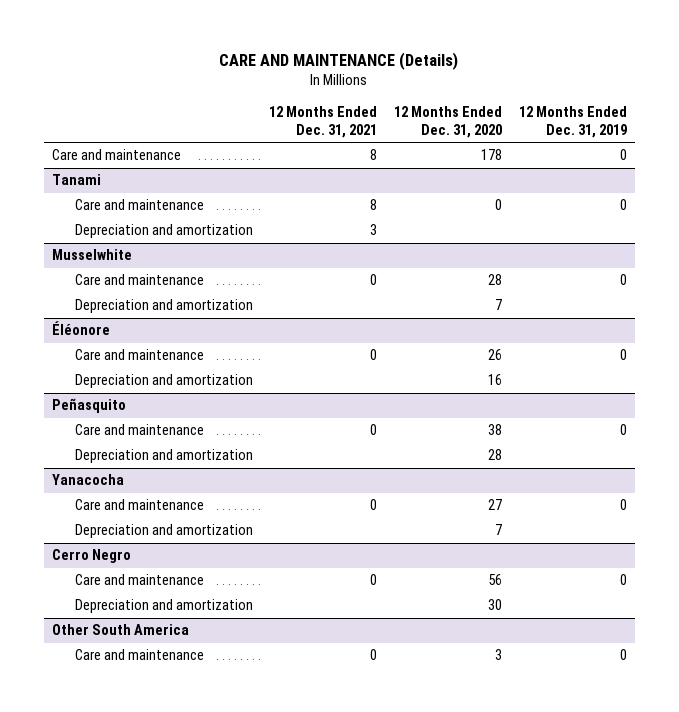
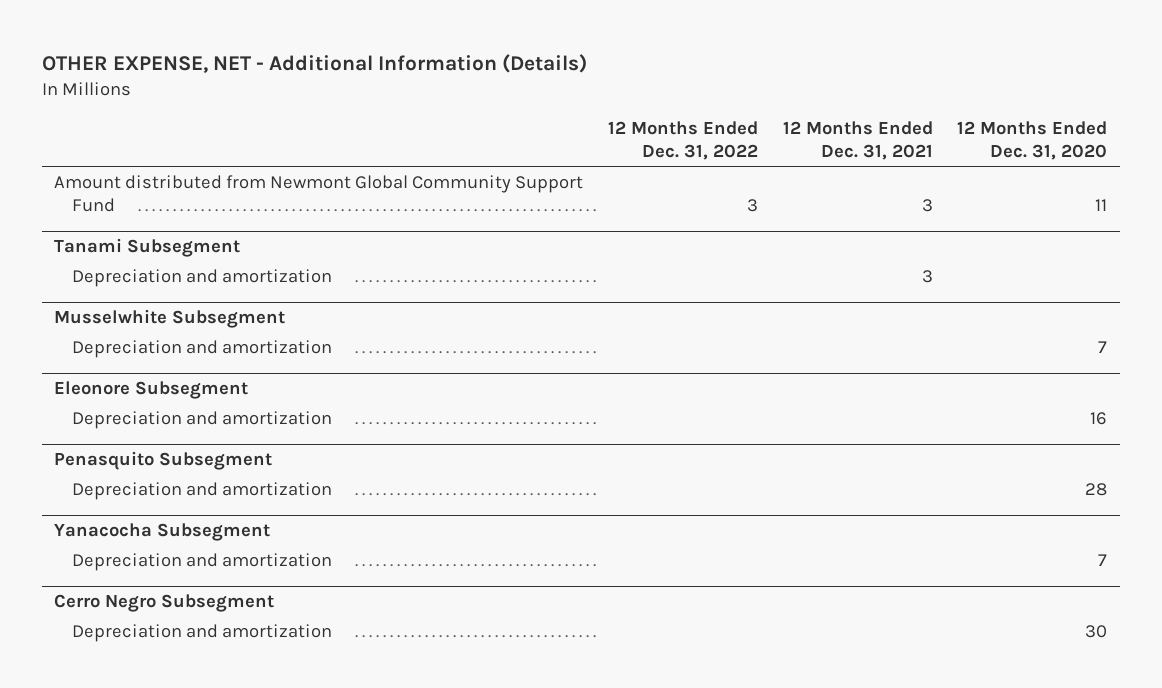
[219,52,459,71] CARE AND MAINTENANCE (Details) -> [41,54,587,74] OTHER EXPENSE, NET - Additional Information (Details)
[518,106,627,139] 12 Months Ended Dec. 31, 2019 -> none
none -> [608,121,759,161] 12 Months Ended Dec. 31, 2022
[52,149,182,161] Care and maintenance -> none
[74,199,204,211] Care and maintenance -> none
none -> [54,174,584,212] Amount distributed from Newmont Global Community Support Fund
[52,174,102,186] Tanami -> [54,238,241,258] Tanami Subsegment
[74,274,204,286] Care and maintenance -> none
[52,249,133,261] Musselwhite -> [54,309,286,329] Musselwhite Subsegment
[74,349,204,361] Care and maintenance -> none
[52,321,111,336] Éléonore -> [54,381,249,400] Eleonore Subsegment
[74,424,204,436] Care and maintenance -> none
[52,398,127,414] Peñasquito -> [54,451,273,471] Penasquito Subsegment
[74,499,204,511] Care and maintenance -> none
[52,474,125,486] Yanacocha -> [54,523,271,542] Yanacocha Subsegment
[74,574,204,586] Care and maintenance -> none
[52,549,132,564] Cerro Negro -> [54,594,275,613] Cerro Negro Subsegment
[52,624,190,636] Other South America -> none
[74,649,204,661] Care and maintenance -> none

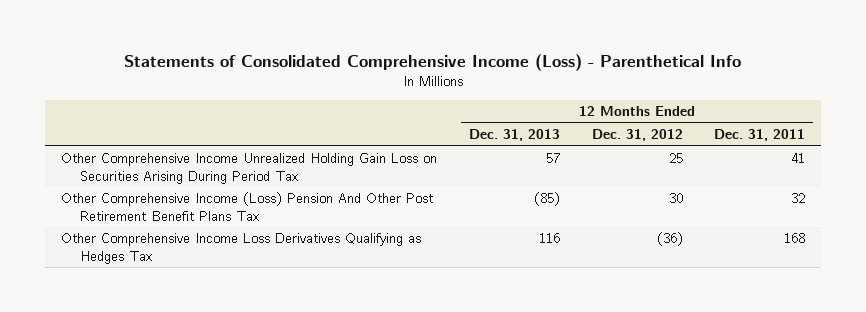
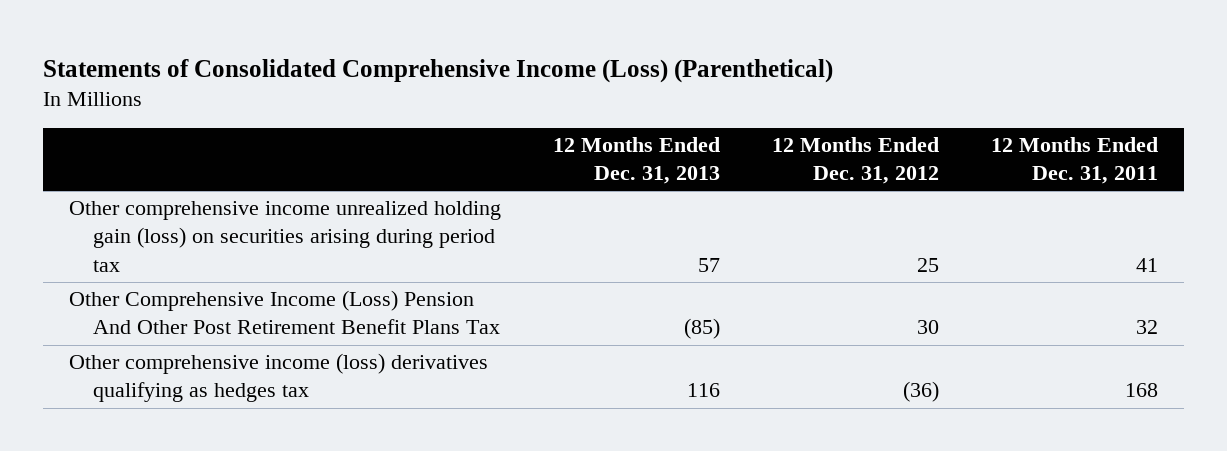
[124,53,742,71] Statements of Consolidated Comprehensive Income (Loss) - Parenthetical Info -> [42,58,833,83] Statements of Consolidated Comprehensive Income (Loss) (Parenthetical)
[60,153,437,184] Other Comprehensive Income Unrealized Holding Gain Loss on Securities Arising During Period Tax -> [68,201,501,272] Other comprehensive income unrealized holding gain (loss) on securities arising during period tax
[60,233,421,264] Other Comprehensive Income Loss Derivatives Qualifying as Hedges Tax -> [68,353,488,403] Other comprehensive income (loss) derivatives qualifying as hedges tax

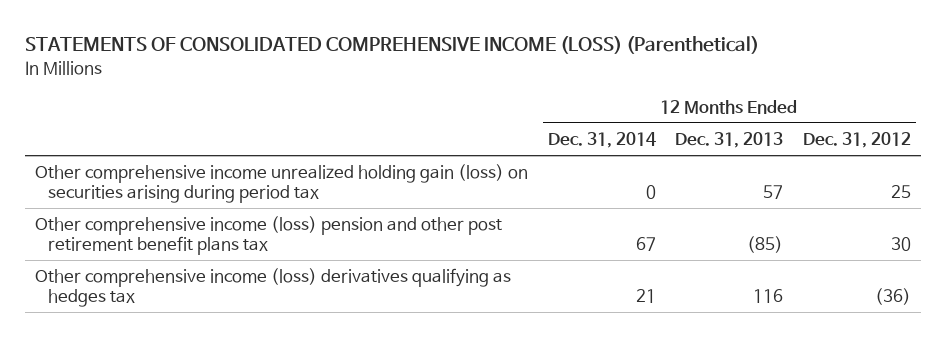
[42,58,833,83] Statements of Consolidated Comprehensive Income (Loss) (Parenthetical) -> [25,36,760,55] STATEMENTS OF CONSOLIDATED COMPREHENSIVE INCOME (LOSS) (Parenthetical)
[990,137,1158,185] 12 Months Ended Dec. 31, 2011 -> none
none -> [547,131,656,148] Dec. 31, 2014
[68,290,500,335] Other Comprehensive Income (Loss) Pension And Other Post Retirement Benefit Plans Tax -> [35,216,503,255] Other comprehensive income (loss) pension and other post retirement benefit plans tax

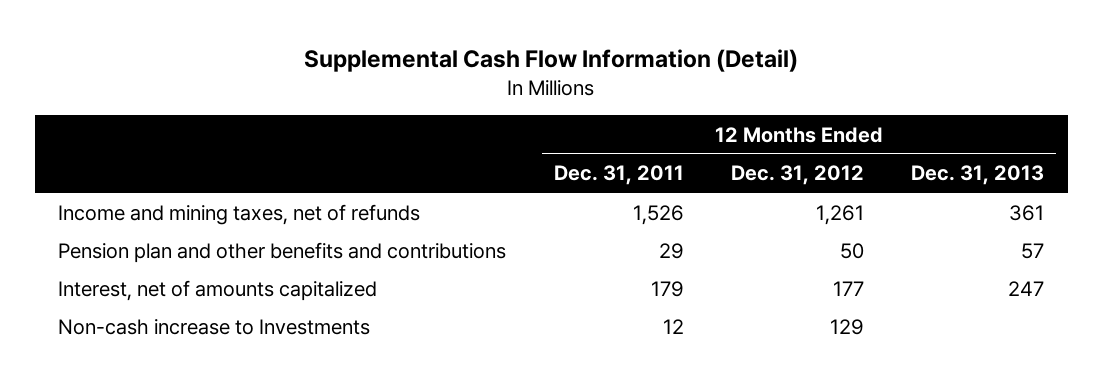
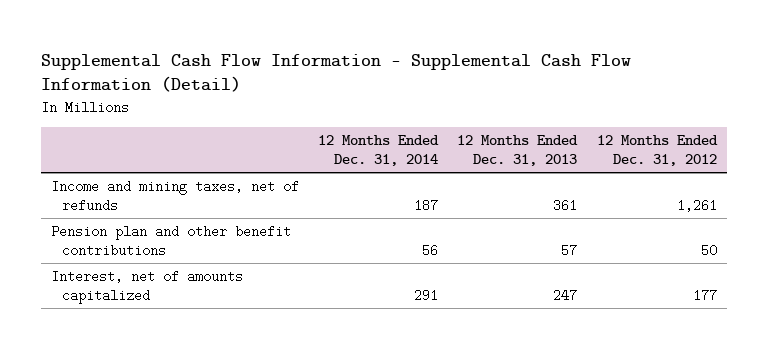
[304,48,799,72] Supplemental Cash Flow Information (Detail) -> [40,53,631,93] Supplemental Cash Flow Information - Supplemental Cash Flow Information (Detail)
[553,165,684,186] Dec. 31, 2011 -> none
none -> [318,135,440,167] 12 Months Ended Dec. 31, 2014
[58,241,507,263] Pension plan and other benefits and contributions -> [50,224,291,257] Pension plan and other benefit contributions
[58,318,371,335] Non-cash increase to Investments -> none

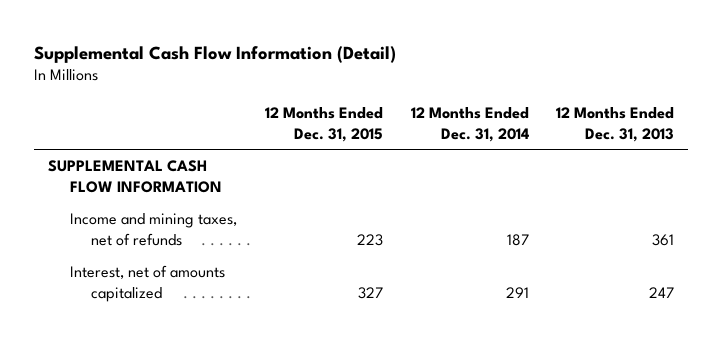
[40,53,631,93] Supplemental Cash Flow Information - Supplemental Cash Flow Information (Detail) -> [33,45,396,63] Supplemental Cash Flow Information (Detail)
[596,135,718,167] 12 Months Ended Dec. 31, 2012 -> none
none -> [264,106,383,142] 12 Months Ended Dec. 31, 2015
none -> [47,160,222,194] SUPPLEMENTAL CASH FLOW INFORMATION
[50,224,291,257] Pension plan and other benefit contributions -> none

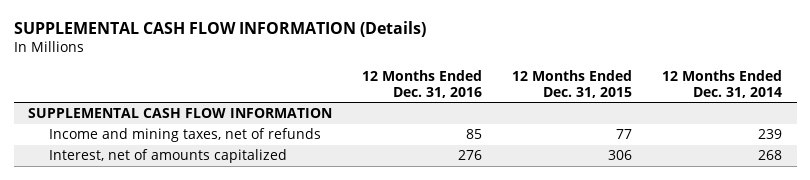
[33,45,396,63] Supplemental Cash Flow Information (Detail) -> [13,21,426,38] SUPPLEMENTAL CASH FLOW INFORMATION (Details)
[556,106,675,142] 12 Months Ended Dec. 31, 2013 -> none
none -> [362,69,483,98] 12 Months Ended Dec. 31, 2016
[356,234,383,247] 223 -> [615,129,632,140] 77
[506,234,529,247] 187 -> [757,129,782,140] 239
[357,287,383,300] 327 -> [607,150,632,161] 306
[505,287,529,299] 291 -> [757,150,782,161] 268

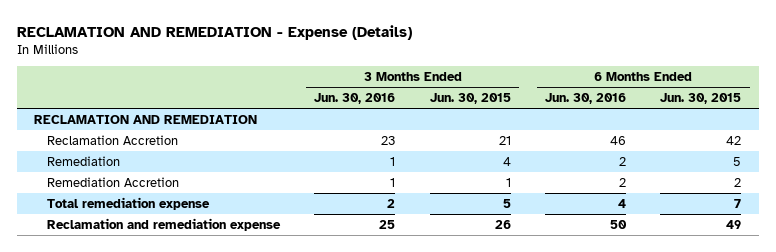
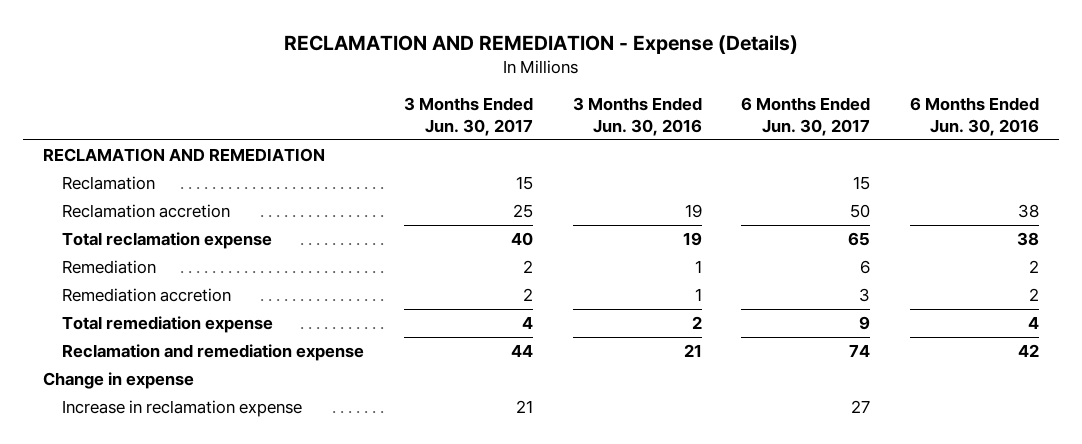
[429,92,511,104] Jun. 30, 2015 -> none
[660,92,742,104] Jun. 30, 2015 -> none
none -> [403,97,533,136] 3 Months Ended Jun. 30, 2017
none -> [741,97,871,136] 6 Months Ended Jun. 30, 2017
none -> [62,176,156,191] Reclamation
[47,134,179,145] Reclamation Accretion -> [62,204,231,219] Reclamation accretion
[381,135,396,145] 23 -> [684,204,702,219] 19
[610,135,627,145] 46 -> [1017,204,1039,219] 38
none -> [62,232,273,250] Total reclamation expense
[47,176,180,187] Remediation Accretion -> [62,288,232,303] Remediation accretion
[379,219,396,229] 25 -> [683,344,702,358] 21
[610,219,628,229] 50 -> [1017,344,1039,358] 42
none -> [42,372,194,390] Change in expense
none -> [62,400,303,418] Increase in reclamation expense

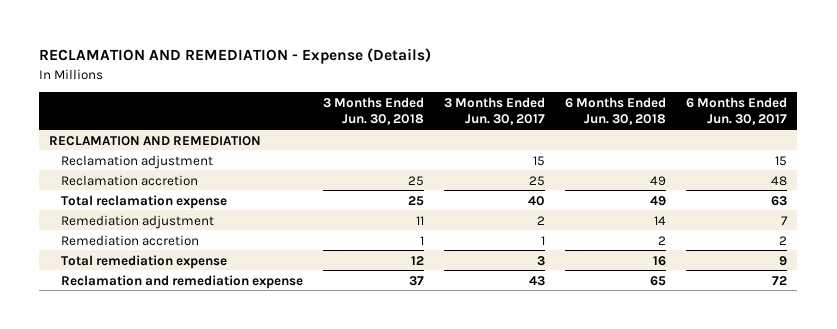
[572,97,702,136] 3 Months Ended Jun. 30, 2016 -> none
[909,97,1039,136] 6 Months Ended Jun. 30, 2016 -> none
none -> [322,97,424,126] 3 Months Ended Jun. 30, 2018
none -> [565,97,667,126] 6 Months Ended Jun. 30, 2018
[42,372,194,390] Change in expense -> none
[62,400,303,418] Increase in reclamation expense -> none
[62,176,156,191] Reclamation -> [60,154,213,169] Reclamation adjustment
[850,204,871,219] 50 -> [771,175,788,186] 48
[848,232,871,247] 65 -> [771,195,788,206] 63
[62,260,157,275] Remediation -> [60,214,214,229] Remediation adjustment
[860,260,871,275] 6 -> [781,215,789,225] 7
[522,288,533,302] 2 -> [541,235,546,245] 1
[859,288,871,303] 3 -> [779,235,788,245] 2
[521,316,533,330] 4 -> [537,255,546,266] 3
[510,344,533,358] 44 -> [529,275,546,286] 43
[849,344,871,358] 74 -> [772,275,788,285] 72

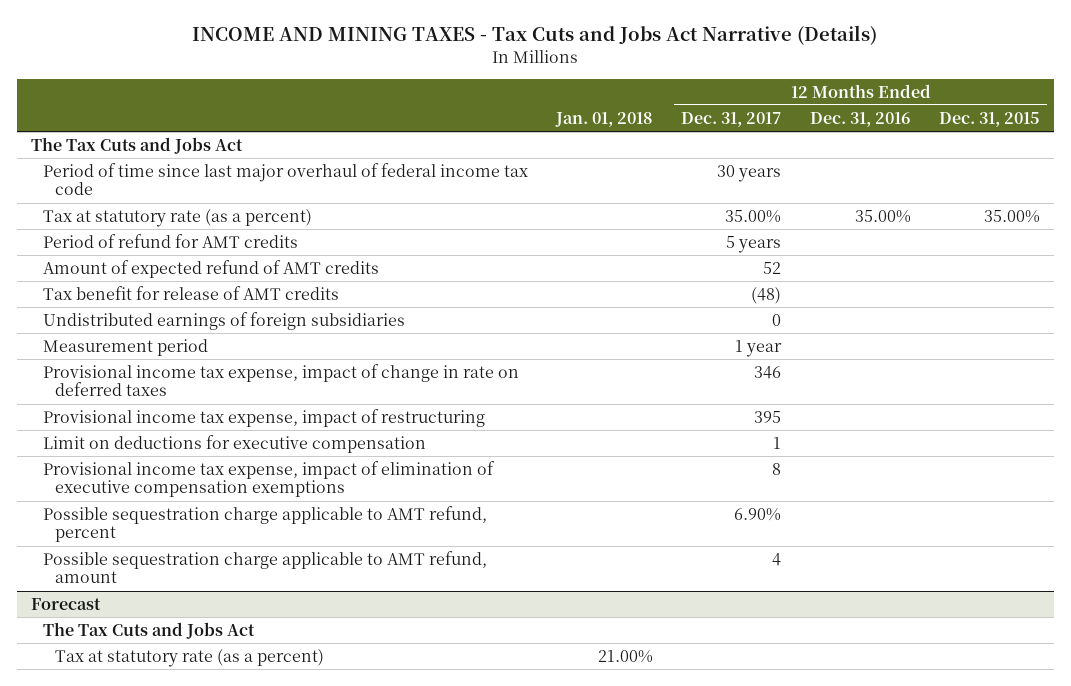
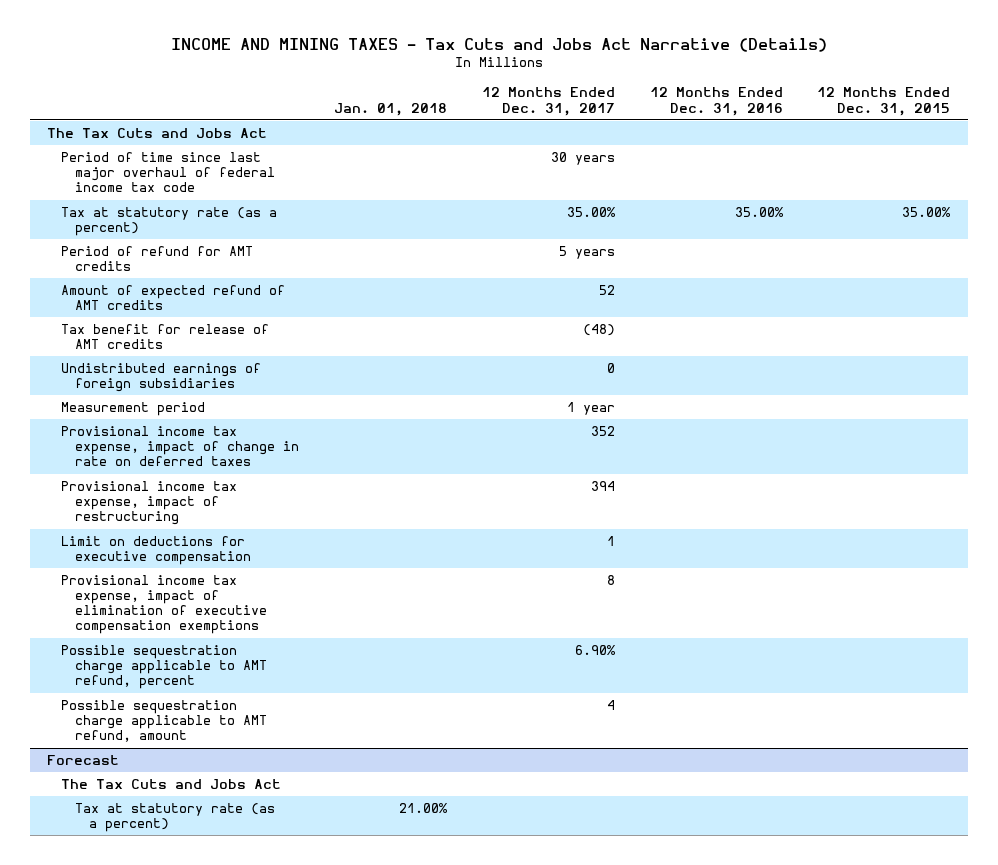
[754,365,782,379] 346 -> [590,426,615,437] 352
[754,410,782,423] 395 -> [590,481,615,492] 394

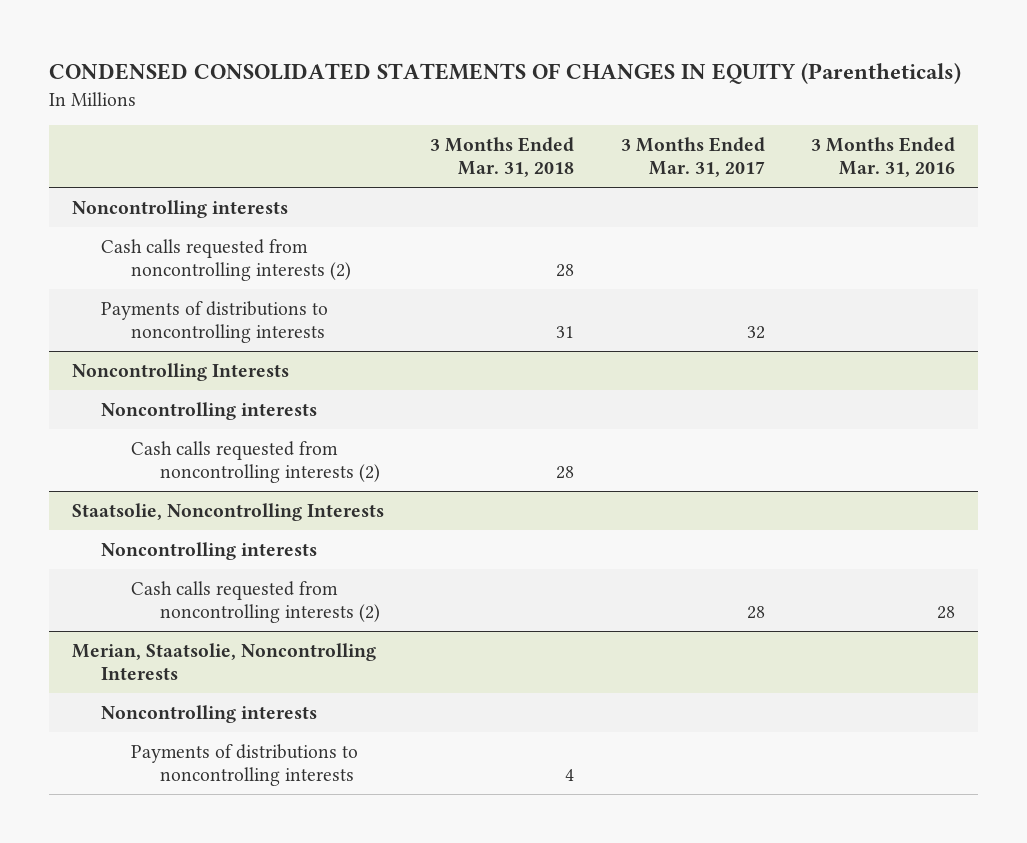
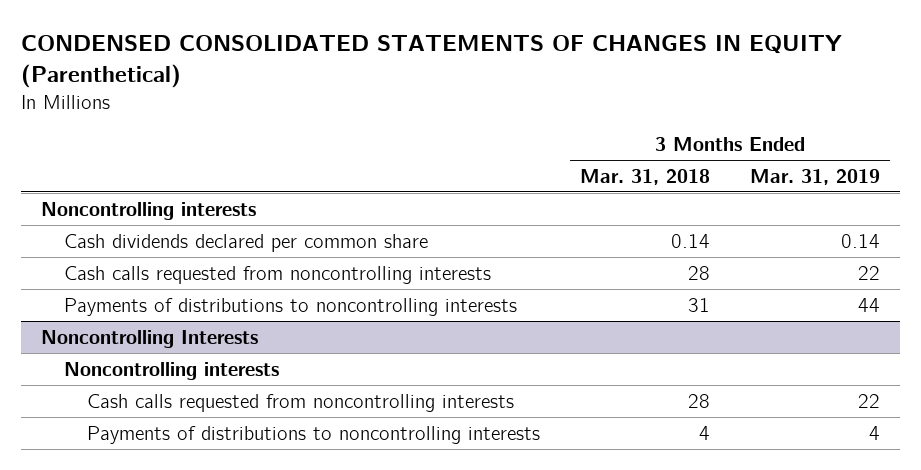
[48,63,961,85] CONDENSED CONSOLIDATED STATEMENTS OF CHANGES IN EQUITY (Parentheticals) -> [20,35,842,88] CONDENSED CONSOLIDATED STATEMENTS OF CHANGES IN EQUITY (Parenthetical)
[620,136,765,178] 3 Months Ended Mar. 31, 2017 -> none
[810,136,955,178] 3 Months Ended Mar. 31, 2016 -> none
none -> [750,168,881,185] Mar. 31, 2019
none -> [63,233,428,252] Cash dividends declared per common share
[101,238,351,282] Cash calls requested from noncontrolling interests (2) -> [63,265,491,284] Cash calls requested from noncontrolling interests
[71,502,384,521] Staatsolie, Noncontrolling Interests -> none
[101,541,318,560] Noncontrolling interests -> none
[130,580,381,624] Cash calls requested from noncontrolling interests (2) -> none
[71,642,376,681] Merian, Staatsolie, Noncontrolling Interests -> none
[101,704,318,723] Noncontrolling interests -> none
[130,440,381,484] Cash calls requested from noncontrolling interests (2) -> [87,393,515,412] Cash calls requested from noncontrolling interests

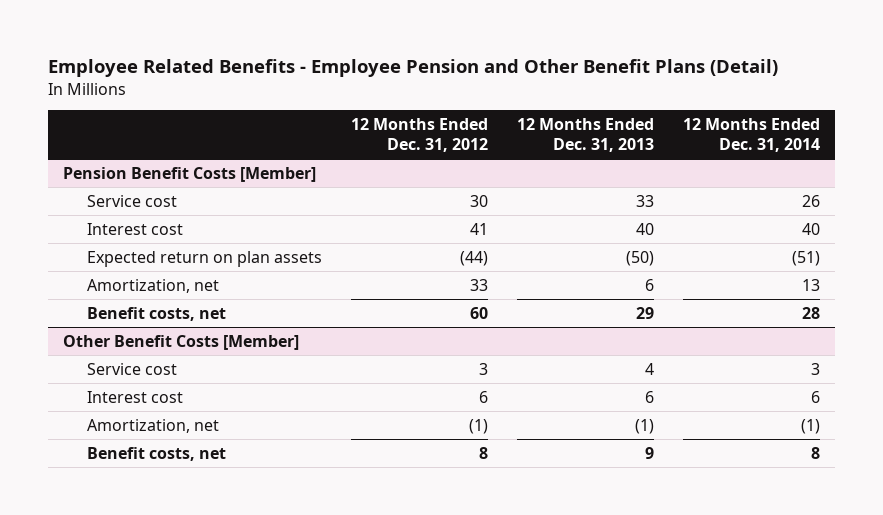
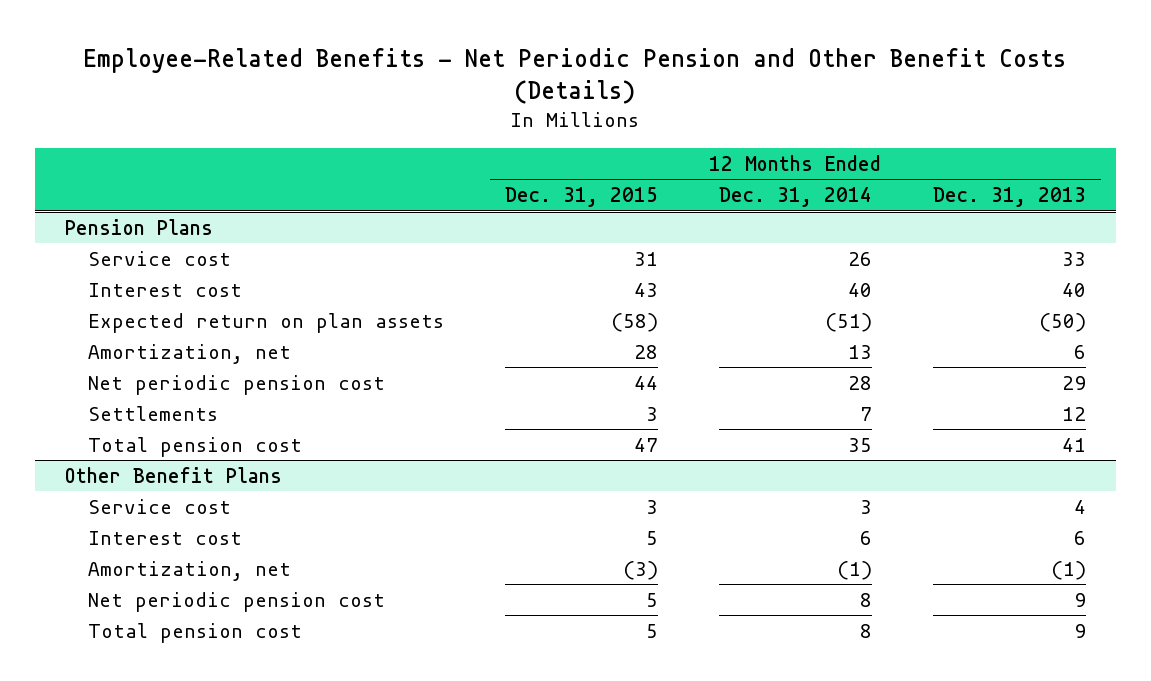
[48,58,779,77] Employee Related Benefits - Employee Pension and Other Benefit Plans (Detail) -> [83,48,1067,105] Employee-Related Benefits - Net Periodic Pension and Other Benefit Costs (Details)
[350,118,488,152] 12 Months Ended Dec. 31, 2012 -> none
none -> [505,186,659,207] Dec. 31, 2015
[62,166,316,182] Pension Benefit Costs [Member] -> [65,218,214,235] Pension Plans
none -> [88,374,386,395] Net periodic pension cost
none -> [88,405,219,421] Settlements
[86,306,226,321] Benefit costs, net -> [88,436,303,457] Total pension cost
[635,306,654,319] 29 -> [1061,437,1086,452] 41
[802,306,821,319] 28 -> [847,437,872,452] 35
[62,334,299,350] Other Benefit Costs [Member] -> [65,466,283,483] Other Benefit Plans
none -> [88,591,386,612] Net periodic pension cost
[86,446,226,461] Benefit costs, net -> [88,622,303,643] Total pension cost

